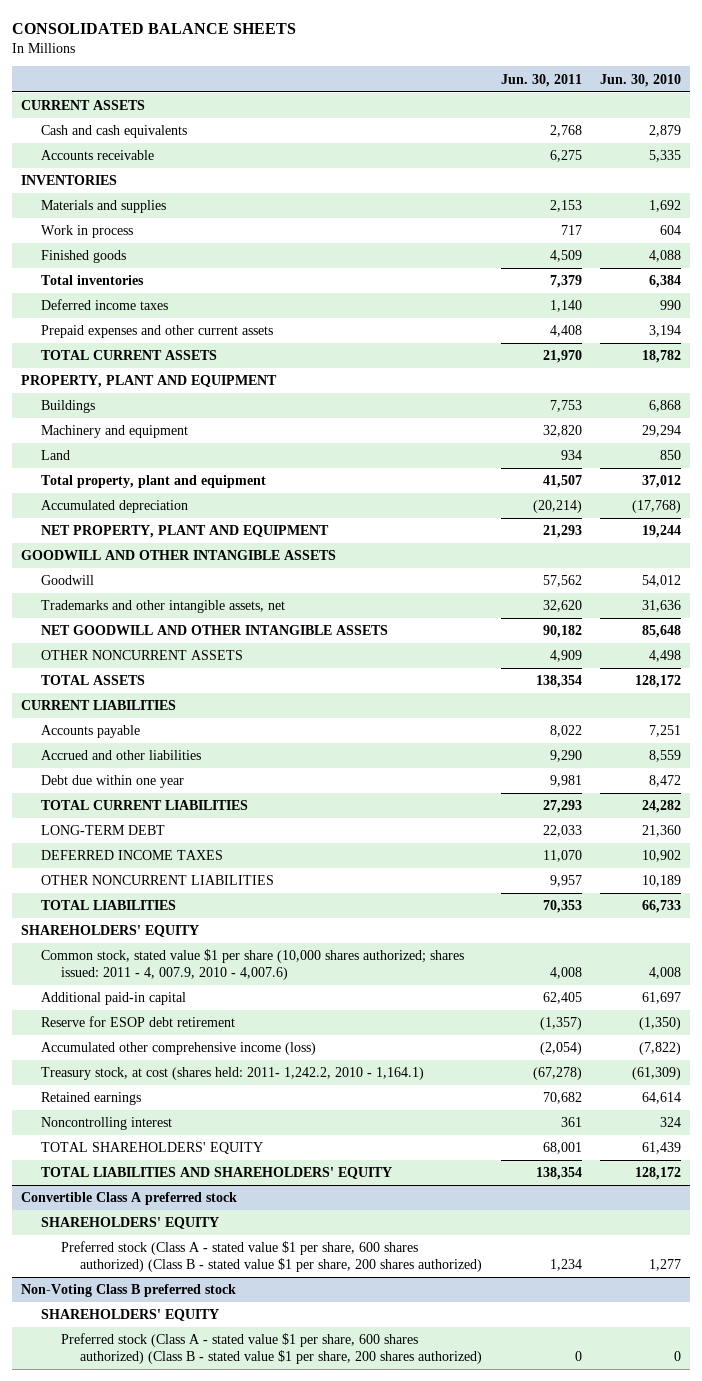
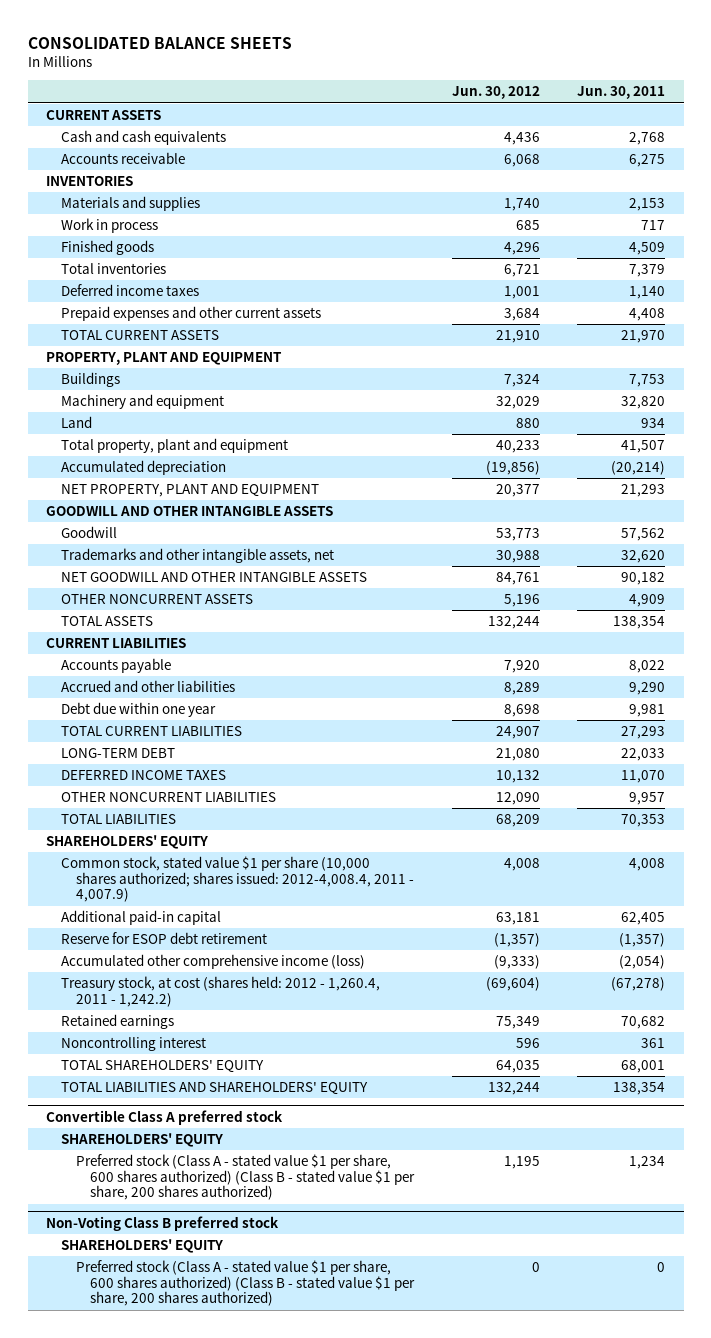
[599,73,681,87] Jun. 30, 2010 -> none
none -> [451,86,540,100] Jun. 30, 2012
[41,949,465,981] Common stock, stated value $1 per share (10,000 shares authorized; shares issued: 2011 - 4, 007.9, 2010 - 4,007.6) -> [61,856,414,903] Common stock, stated value $1 per share (10,000 shares authorized; shares issued: 2012-4,008.4, 2011 - 4,007.9)
[41,1067,425,1081] Treasury stock, at cost (shares held: 2011- 1,242.2, 2010 - 1,164.1) -> [61,976,381,1007] Treasury stock, at cost (shares held: 2012 - 1,260.4, 2011 - 1,242.2)

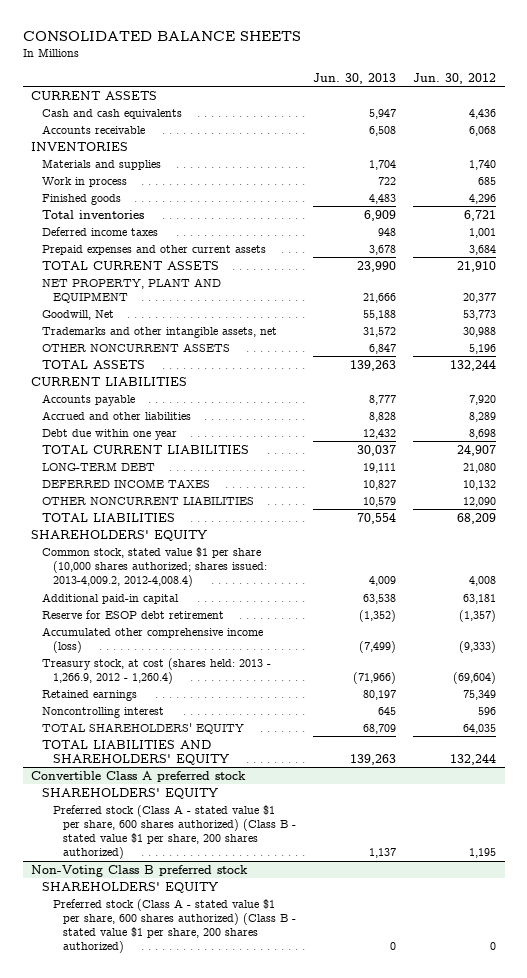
[576,86,665,100] Jun. 30, 2011 -> none
none -> [313,72,397,84] Jun. 30, 2013
[46,352,283,366] PROPERTY, PLANT AND EQUIPMENT -> none
[61,372,121,388] Buildings -> none
[61,394,225,410] Machinery and equipment -> none
[61,416,93,429] Land -> none
[61,438,289,454] Total property, plant and equipment -> none
[61,460,227,476] Accumulated depreciation -> none
[46,506,334,517] GOODWILL AND OTHER INTANGIBLE ASSETS -> none
[61,526,118,539] Goodwill -> [41,309,114,320] Goodwill, Net
[61,572,368,583] NET GOODWILL AND OTHER INTANGIBLE ASSETS -> none
[61,856,414,903] Common stock, stated value $1 per share (10,000 shares authorized; shares issued: 2012-4,008.4, 2011 - 4,007.9) -> [41,546,267,588] Common stock, stated value $1 per share (10,000 shares authorized; shares issued: 2013-4,009.2, 2012-4,008.4)
[61,976,381,1007] Treasury stock, at cost (shares held: 2012 - 1,260.4, 2011 - 1,242.2) -> [41,657,271,684] Treasury stock, at cost (shares held: 2013 - 1,266.9, 2012 - 1,260.4)

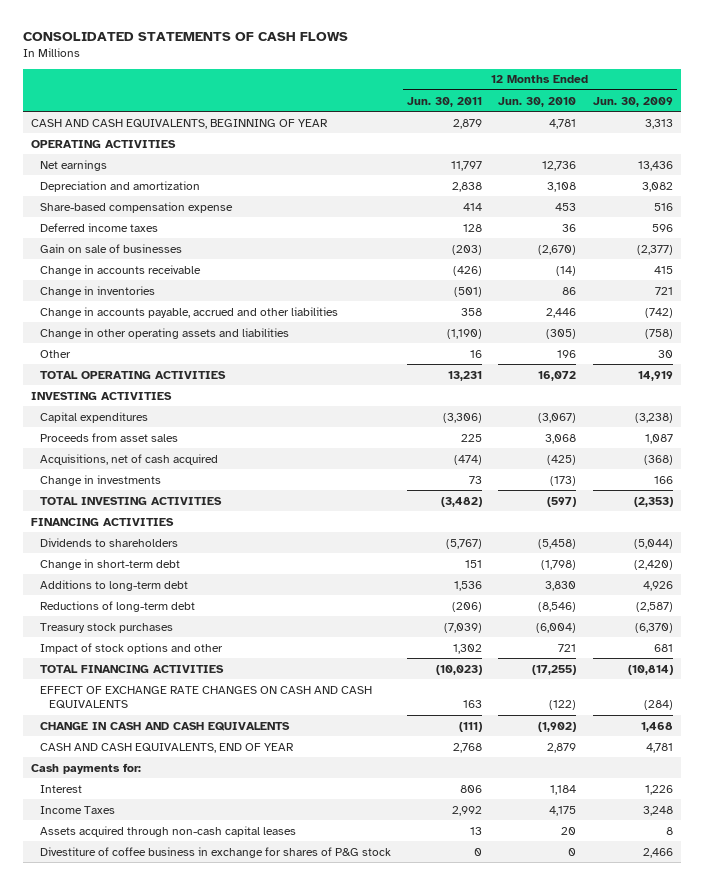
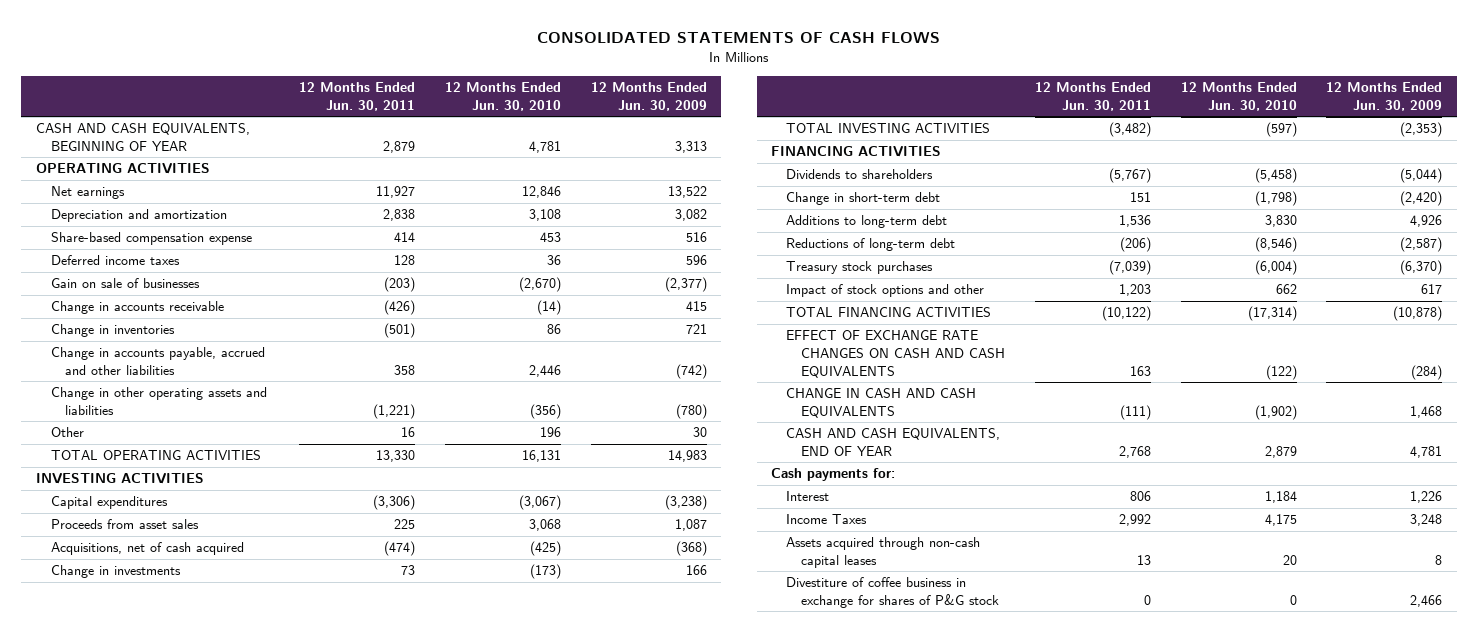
[450,160,482,171] 11,797 -> [376,186,416,199] 11,927
[542,160,577,171] 12,736 -> [521,186,561,199] 12,846
[637,160,673,171] 13,436 -> [667,186,707,199] 13,522
[446,328,482,339] (1,190) -> [373,404,416,420] (1,221)
[546,328,577,339] (305) -> [529,404,561,420] (356)
[644,328,673,339] (758) -> [675,404,707,420] (780)
[447,370,482,381] 13,231 -> [376,450,416,463] 13,330
[538,370,577,381] 16,072 -> [521,450,561,463] 16,131
[637,370,673,381] 14,919 -> [667,450,707,463] 14,983
[452,643,482,654] 1,302 -> [1118,284,1151,297] 1,203
[558,643,577,652] 721 -> [1275,284,1297,295] 662
[653,643,673,652] 681 -> [1421,284,1443,295] 617
[435,664,482,675] (10,023) -> [1101,306,1151,322] (10,122)
[532,664,577,675] (17,255) -> [1247,306,1297,322] (17,314)
[627,664,673,675] (10,814) -> [1393,306,1443,322] (10,878)

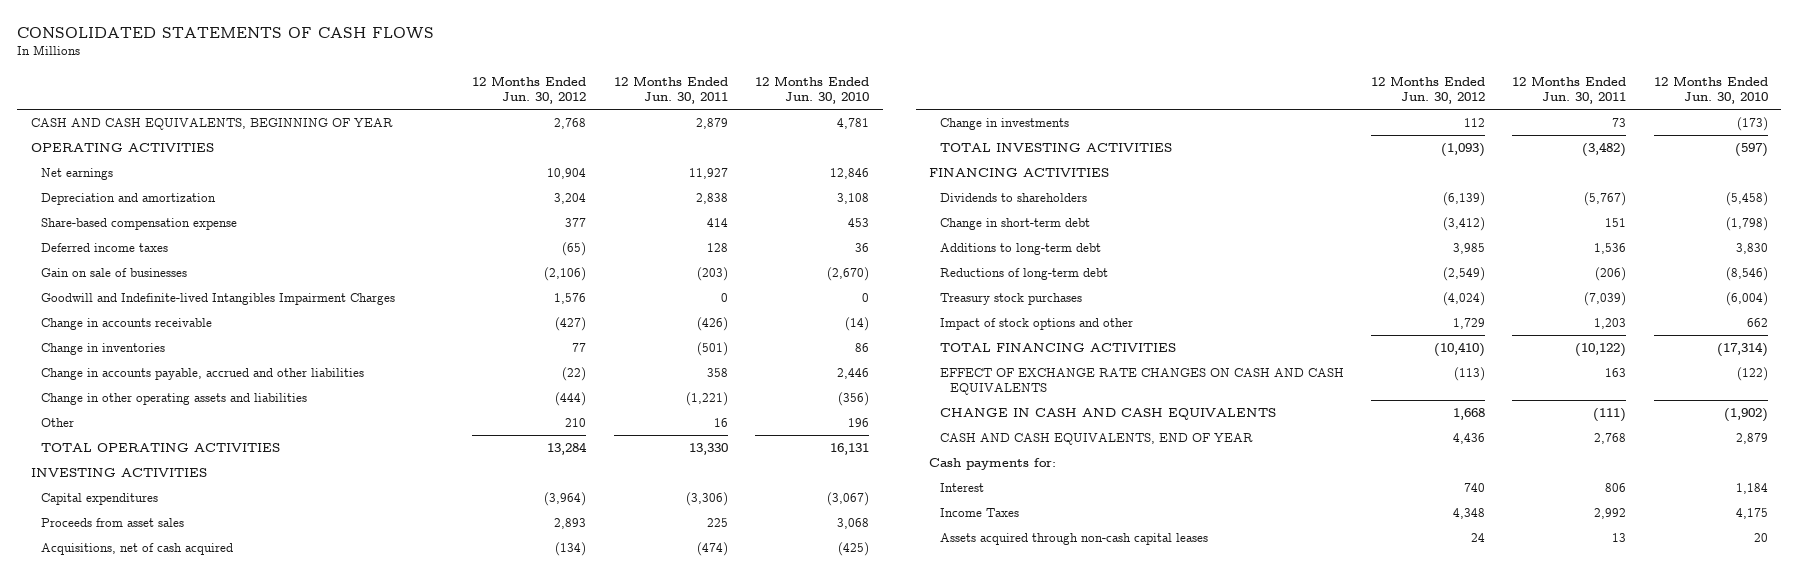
[590,81,707,111] 12 Months Ended Jun. 30, 2009 -> none
none -> [472,75,587,105] 12 Months Ended Jun. 30, 2012
none -> [41,293,396,306] Goodwill and Indefinite-lived Intangibles Impairment Charges
[786,577,1000,609] Divestiture of coffee business in exchange for shares of P&G stock -> none

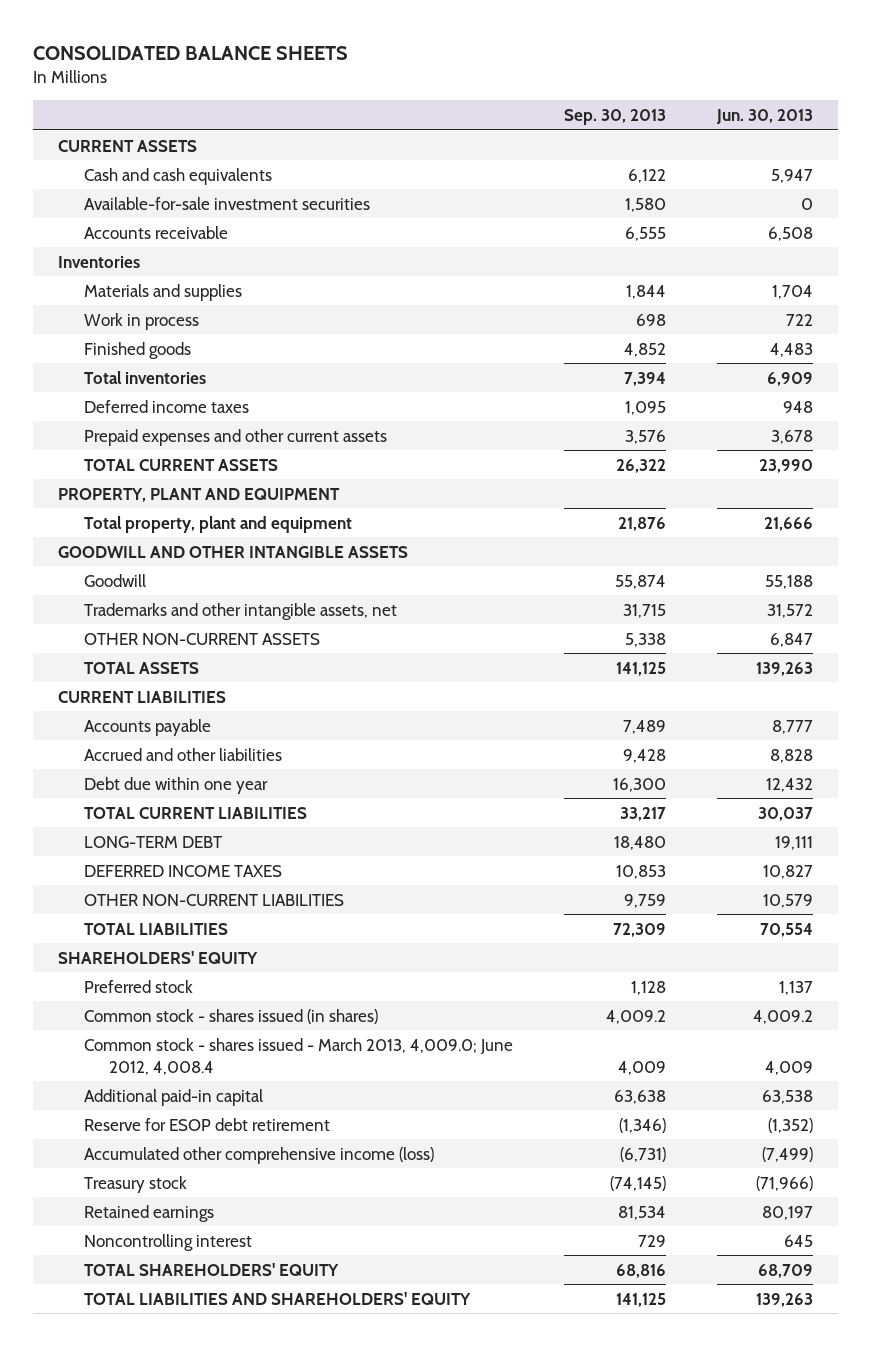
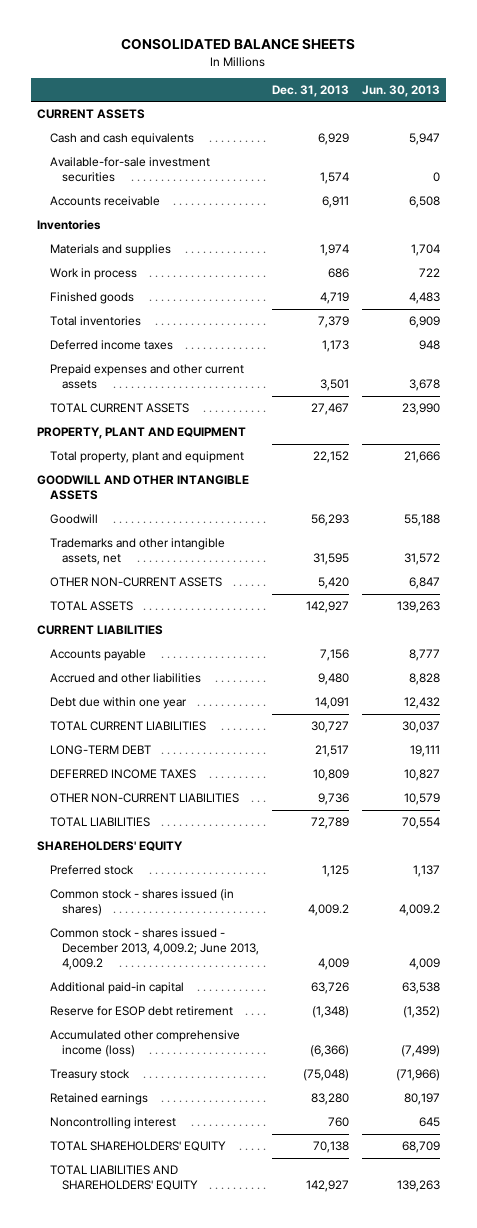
[563,109,666,126] Sep. 30, 2013 -> none
none -> [271,84,349,97] Dec. 31, 2013
[83,1037,513,1075] Common stock - shares issued - March 2013, 4,009.0; June 2012, 4,008.4 -> [49,928,260,971] Common stock - shares issued - December 2013, 4,009.2; June 2013, 4,009.2

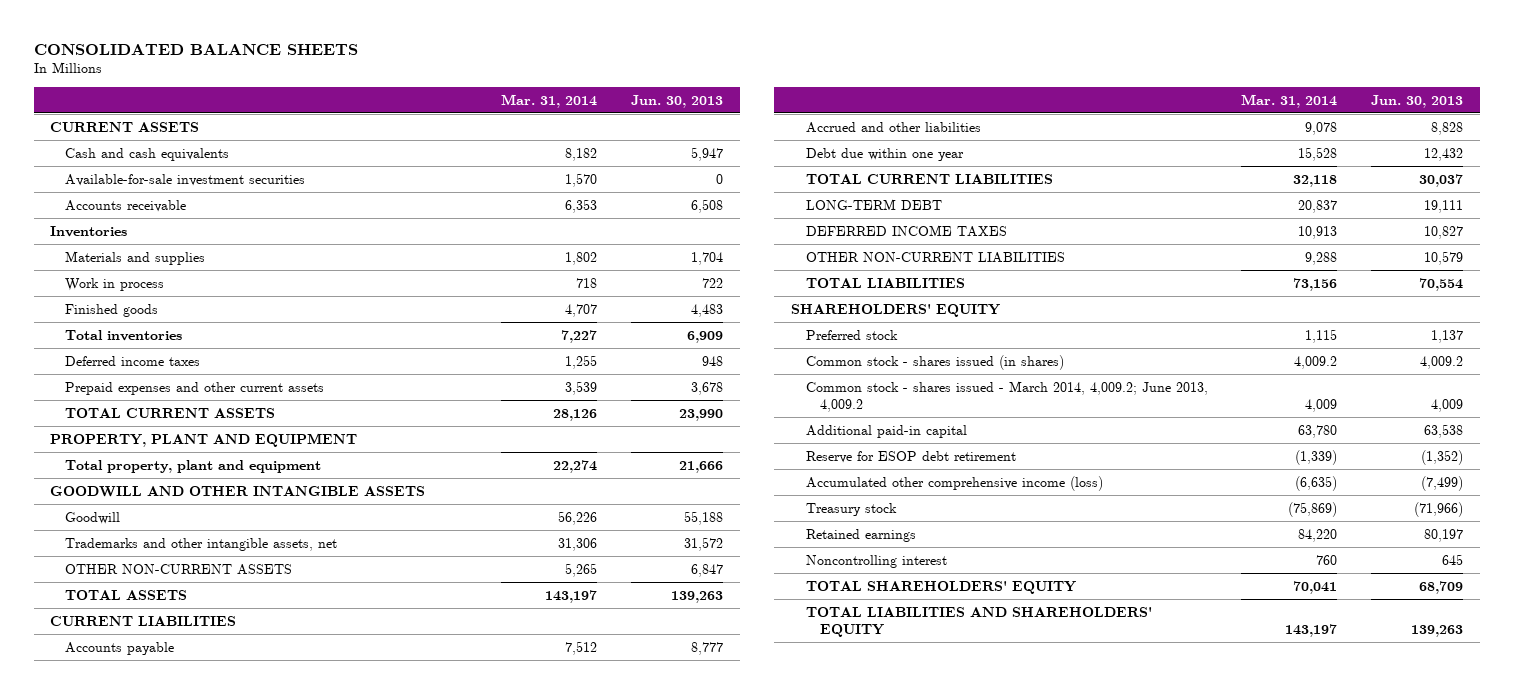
[271,84,349,97] Dec. 31, 2013 -> none
none -> [501,93,598,108] Mar. 31, 2014
[49,928,260,971] Common stock - shares issued - December 2013, 4,009.2; June 2013, 4,009.2 -> [805,380,1208,413] Common stock - shares issued - March 2014, 4,009.2; June 2013, 4,009.2

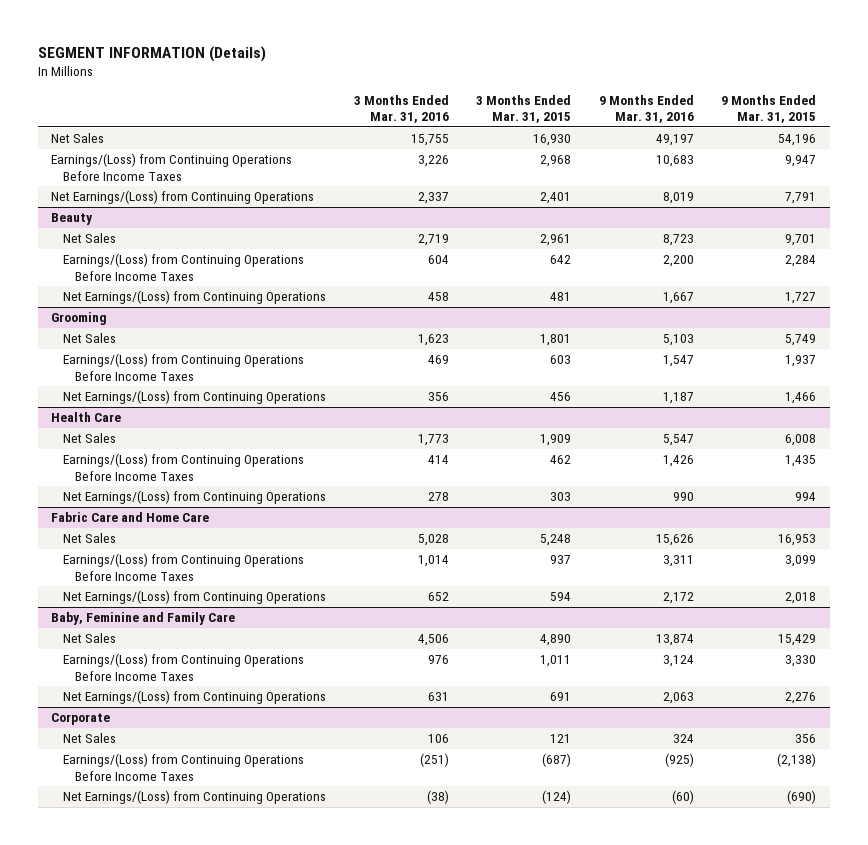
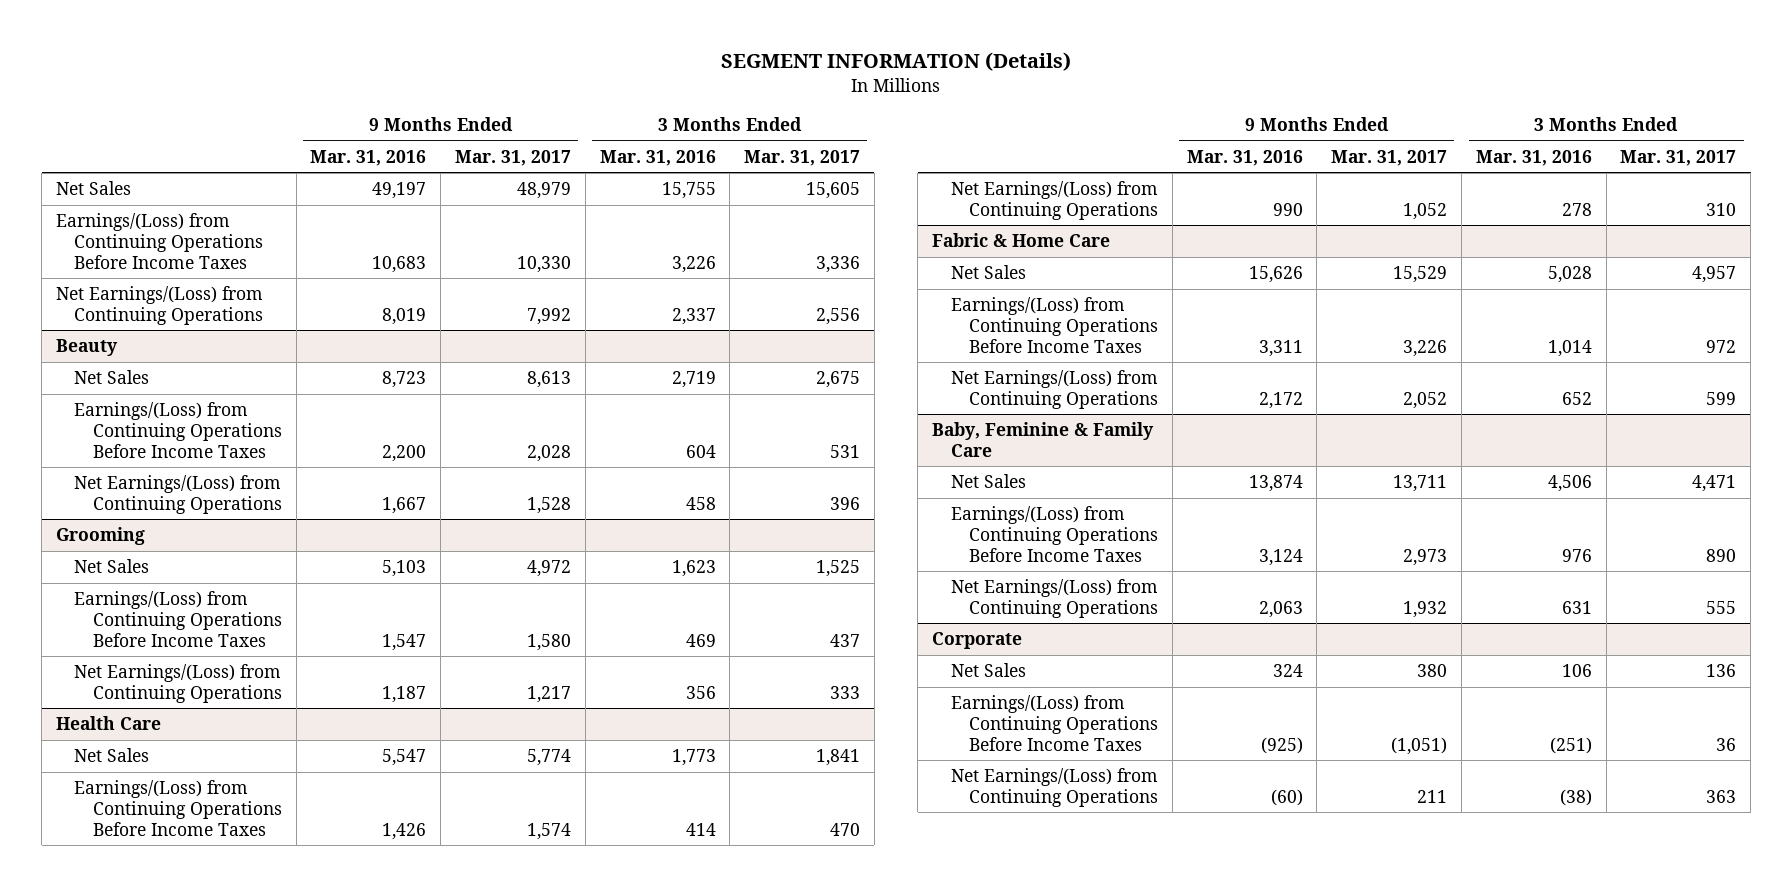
[476,94,572,123] 3 Months Ended Mar. 31, 2015 -> none
[721,94,817,123] 9 Months Ended Mar. 31, 2015 -> none
none -> [454,149,571,166] Mar. 31, 2017
none -> [744,149,861,166] Mar. 31, 2017
[51,512,210,523] Fabric Care and Home Care -> [932,233,1111,248] Fabric & Home Care
[51,612,236,626] Baby, Feminine and Family Care -> [932,422,1155,457] Baby, Feminine & Family Care

